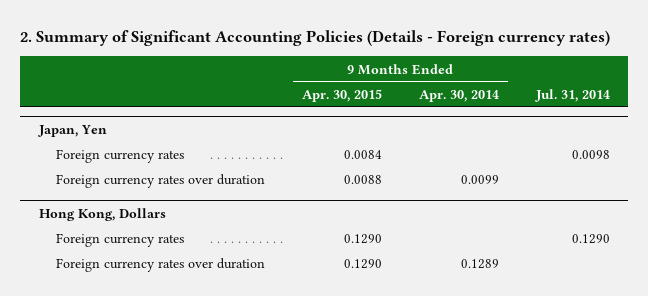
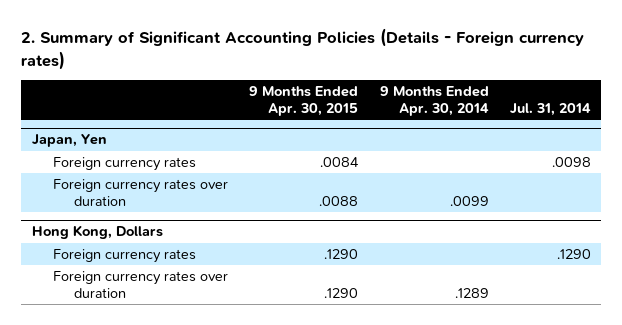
[343,150,382,160] 0.0084 -> [320,157,360,168] .0084
[571,150,610,160] 0.0098 -> [551,157,591,168] .0098
[343,175,382,185] 0.0088 -> [319,195,359,206] .0088
[460,175,499,185] 0.0099 -> [449,195,489,206] .0099
[343,234,382,245] 0.1290 -> [324,249,359,260] .1290
[571,234,610,245] 0.1290 -> [556,249,591,260] .1290
[343,259,382,270] 0.1290 -> [324,287,359,298] .1290
[460,259,499,270] 0.1289 -> [454,287,489,298] .1289

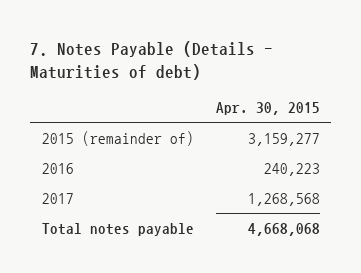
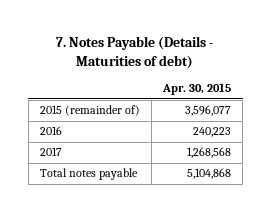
[247,132,320,146] 3,159,277 -> [184,105,231,117] 3,596,077
[247,222,320,236] 4,668,068 -> [186,168,231,180] 5,104,868

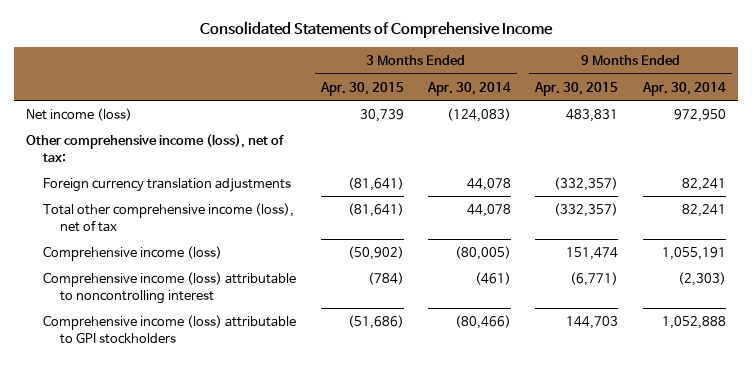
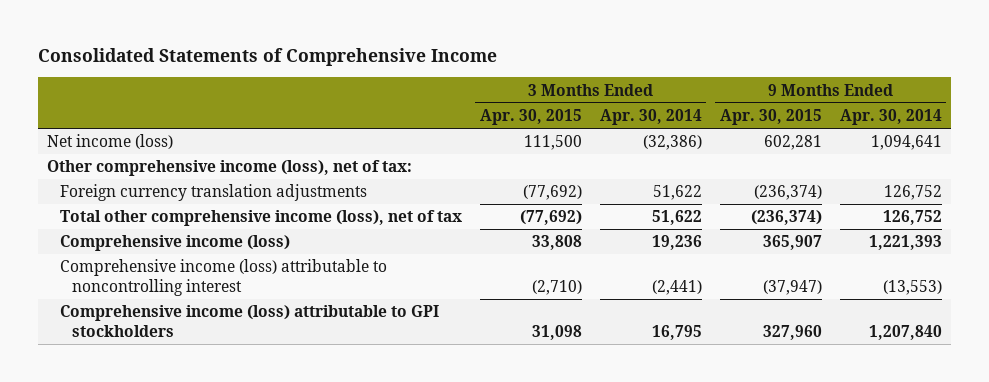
[359,108,404,122] 30,739 -> [523,135,582,151] 111,500
[447,107,512,122] (124,083) -> [642,135,702,151] (32,386)
[566,108,619,122] 483,831 -> [763,135,822,151] 602,281
[673,108,726,122] 972,950 -> [870,135,942,151] 1,094,641
[347,176,404,191] (81,641) -> [522,185,582,201] (77,692)
[467,177,512,191] 44,078 -> [652,185,702,201] 51,622
[554,176,619,191] (332,357) -> [753,185,822,201] (236,374)
[681,177,726,191] 82,241 -> [883,185,942,201] 126,752
[347,202,404,217] (81,641) -> [519,210,582,226] (77,692)
[467,203,512,217] 44,078 -> [651,210,702,226] 51,622
[554,202,619,217] (332,357) -> [750,210,822,226] (236,374)
[681,203,726,217] 82,241 -> [882,210,942,226] 126,752
[347,245,404,260] (50,902) -> [531,235,582,251] 33,808
[455,245,512,260] (80,005) -> [651,235,702,251] 19,236
[566,246,619,260] 151,474 -> [762,235,822,251] 365,907
[661,246,726,260] 1,055,191 -> [868,235,942,251] 1,221,393
[367,271,404,285] (784) -> [531,279,582,295] (2,710)
[475,271,512,285] (461) -> [651,279,702,295] (2,441)
[570,271,619,286] (6,771) -> [762,279,822,295] (37,947)
[677,271,726,286] (2,303) -> [882,279,942,295] (13,553)
[347,314,404,329] (51,686) -> [531,324,582,340] 31,098
[455,314,512,329] (80,466) -> [651,324,702,340] 16,795
[566,315,619,329] 144,703 -> [762,324,822,340] 327,960
[661,315,726,329] 1,052,888 -> [868,324,942,340] 1,207,840

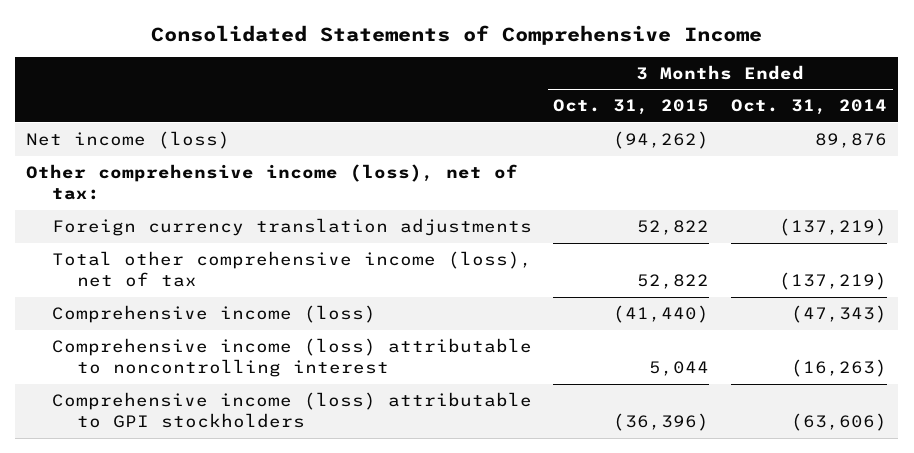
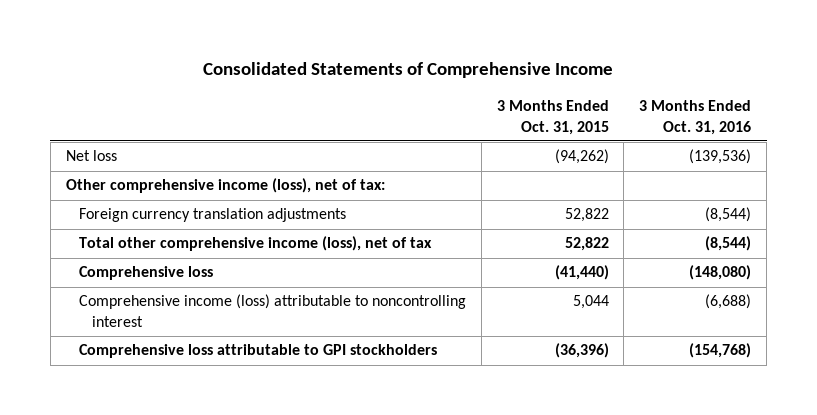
[731,99,888,116] Oct. 31, 2014 -> none
none -> [639,100,752,135] 3 Months Ended Oct. 31, 2016
[26,130,231,149] Net income (loss) -> [65,150,117,162] Net loss
[51,304,376,323] Comprehensive income (loss) -> [78,266,213,281] Comprehensive loss
[51,391,532,429] Comprehensive income (loss) attributable to GPI stockholders -> [78,344,437,359] Comprehensive loss attributable to GPI stockholders

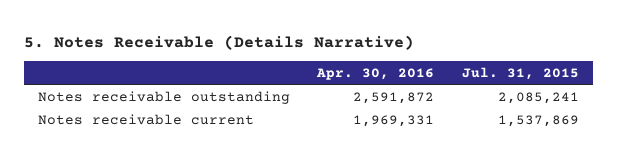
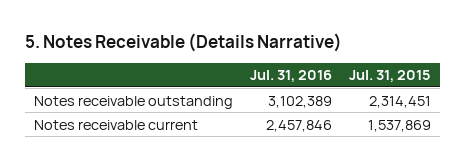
[316,67,435,80] Apr. 30, 2016 -> none
none -> [249,70,332,83] Jul. 31, 2016
[497,91,579,104] 2,085,241 -> [369,95,432,108] 2,314,451

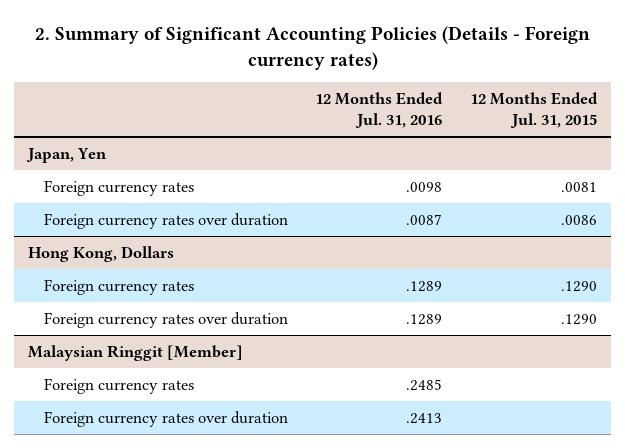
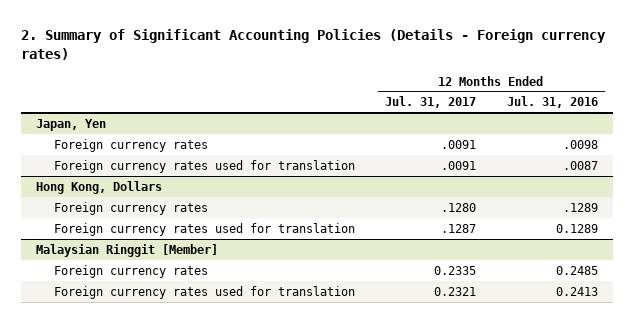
[470,92,599,129] 12 Months Ended Jul. 31, 2015 -> none
none -> [385,96,477,109] Jul. 31, 2017
[43,212,288,229] Foreign currency rates over duration -> [54,159,356,173] Foreign currency rates used for translation
[43,311,288,328] Foreign currency rates over duration -> [54,222,356,236] Foreign currency rates used for translation
[406,313,443,325] .1289 -> [555,223,598,233] 0.1289
[406,378,443,391] .2485 -> [555,265,598,275] 0.2485
[43,410,288,427] Foreign currency rates over duration -> [54,285,356,299] Foreign currency rates used for translation
[406,412,443,424] .2413 -> [555,286,598,296] 0.2413

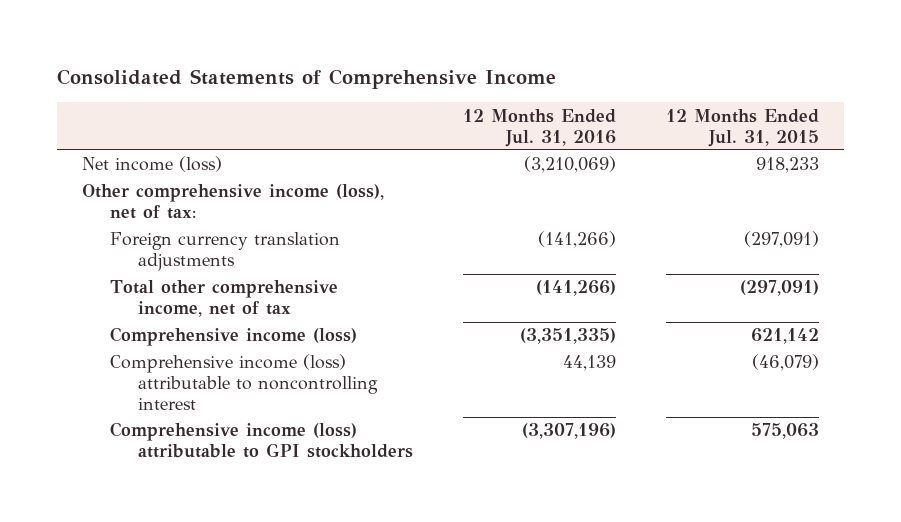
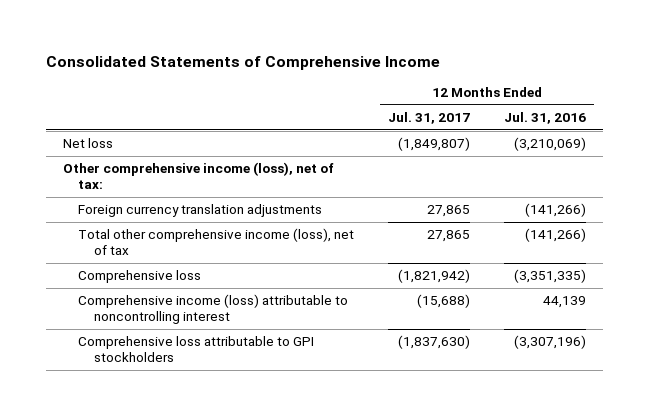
[665,108,819,147] 12 Months Ended Jul. 31, 2015 -> none
none -> [388,112,471,125] Jul. 31, 2017
[81,156,222,173] Net income (loss) -> [63,138,114,149] Net loss
[109,280,338,318] Total other comprehensive income, net of tax -> [78,228,355,255] Total other comprehensive income (loss), net of tax
[109,327,357,347] Comprehensive income (loss) -> [78,270,202,284] Comprehensive loss
[109,422,413,459] Comprehensive income (loss) attributable to GPI stockholders -> [78,336,315,362] Comprehensive loss attributable to GPI stockholders

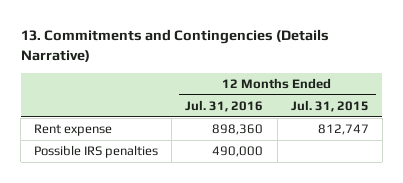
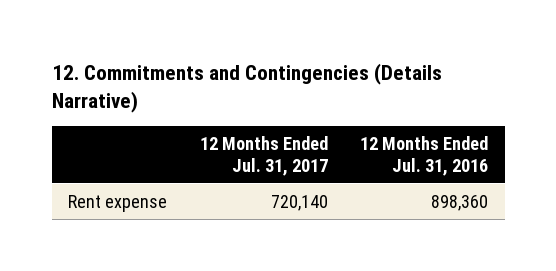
[20,29,329,63] 13. Commitments and Contingencies (Details Narrative) -> [51,62,442,113] 12. Commitments and Contingencies (Details Narrative)
[290,99,369,112] Jul. 31, 2015 -> none
none -> [199,136,328,176] 12 Months Ended Jul. 31, 2017
[34,145,159,159] Possible IRS penalties -> none

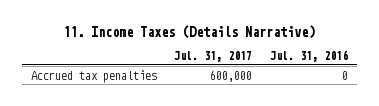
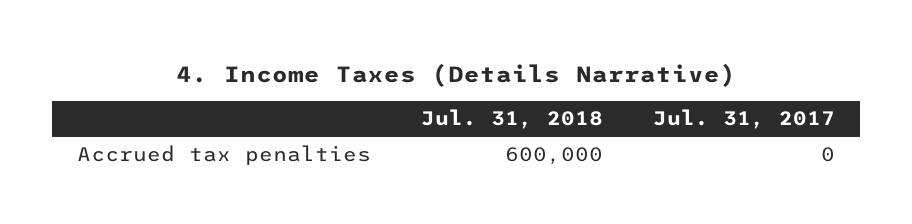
[63,24,316,39] 11. Income Taxes (Details Narrative) -> [175,62,736,87] 4. Income Taxes (Details Narrative)
[270,49,349,62] Jul. 31, 2016 -> none
none -> [420,109,603,130] Jul. 31, 2018
[210,69,253,82] 600,000 -> [821,147,836,163] 0

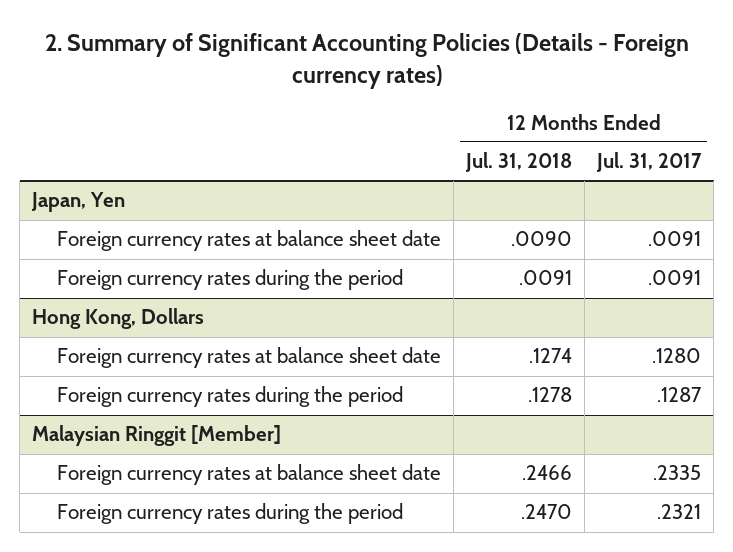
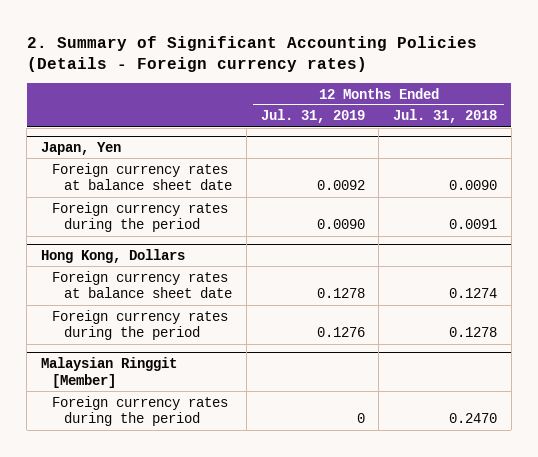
[596,152,703,173] Jul. 31, 2017 -> none
none -> [260,109,365,124] Jul. 31, 2019
[511,231,573,247] .0090 -> [449,180,498,191] 0.0090
[519,270,573,286] .0091 -> [449,219,498,230] 0.0091
[529,348,573,364] .1274 -> [449,288,498,299] 0.1274
[528,387,573,403] .1278 -> [449,327,498,338] 0.1278
[57,464,442,486] Foreign currency rates at balance sheet date -> none
[521,504,573,520] .2470 -> [449,413,498,424] 0.2470

